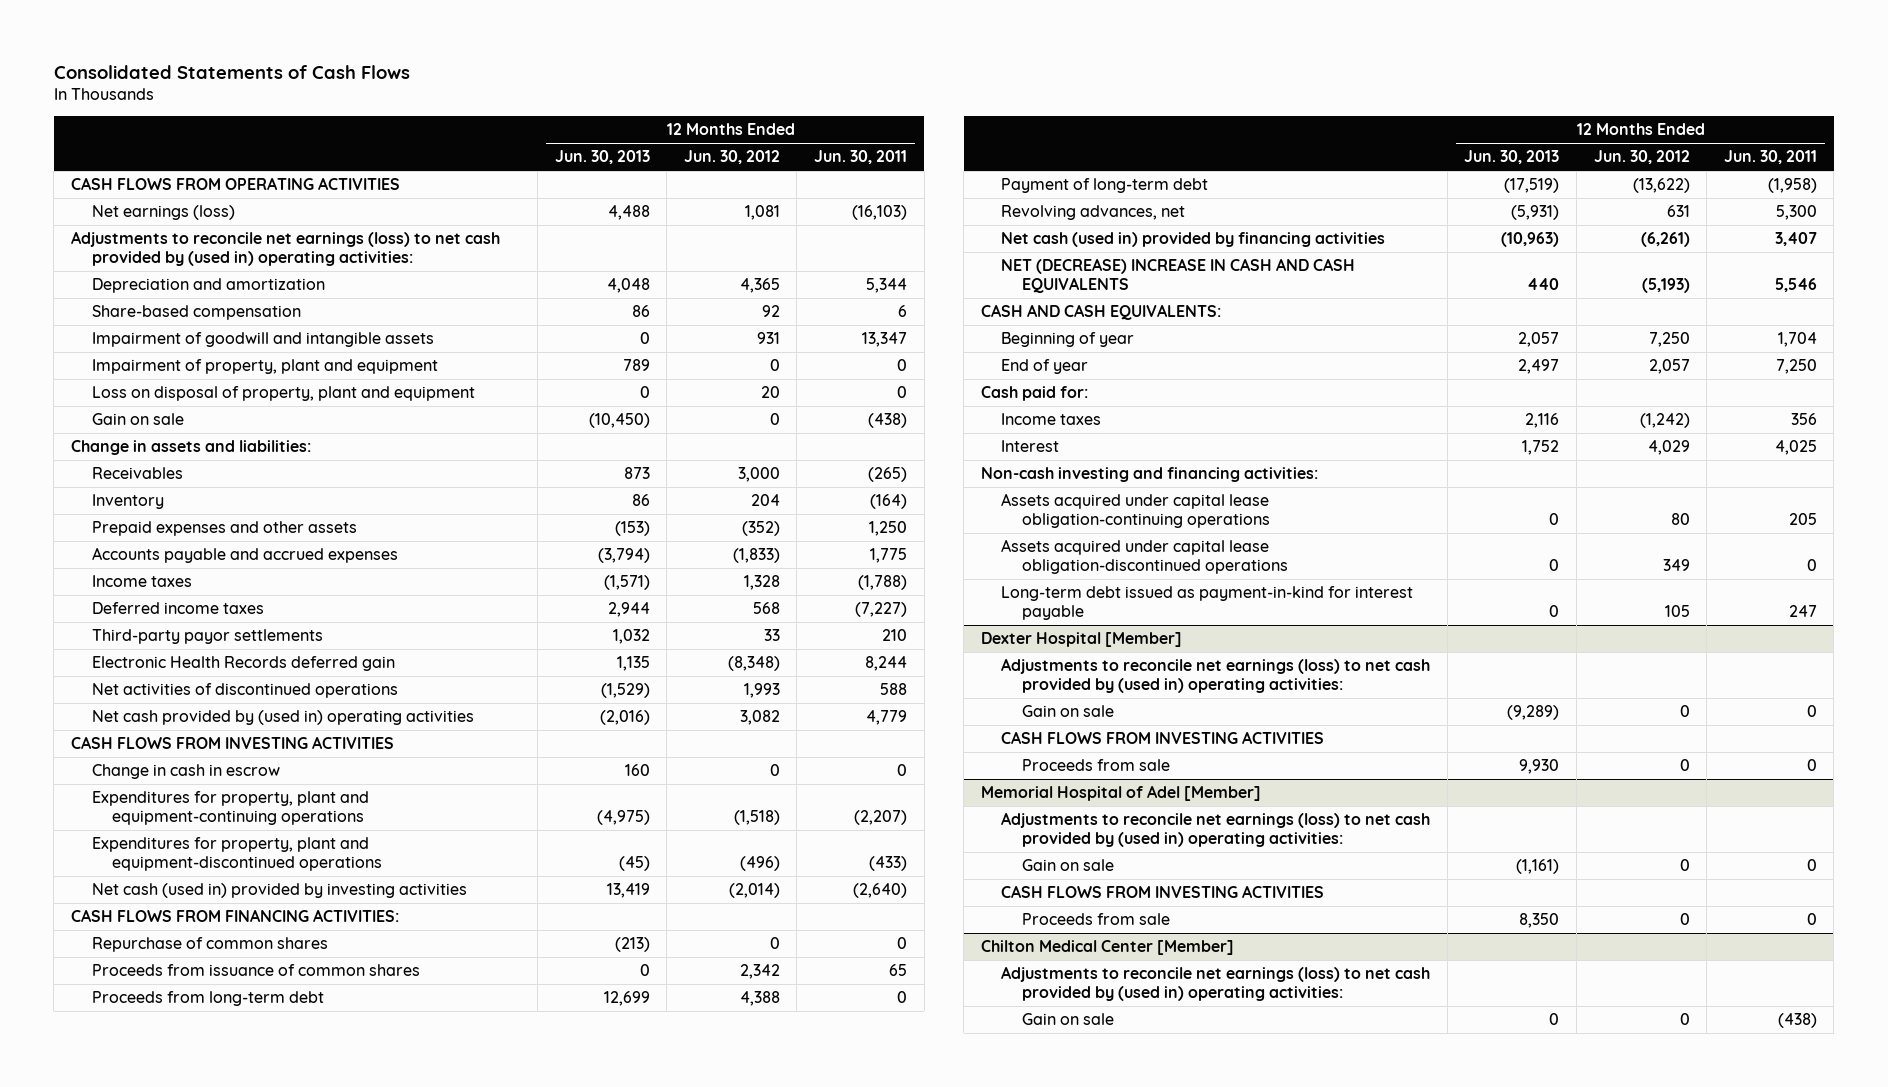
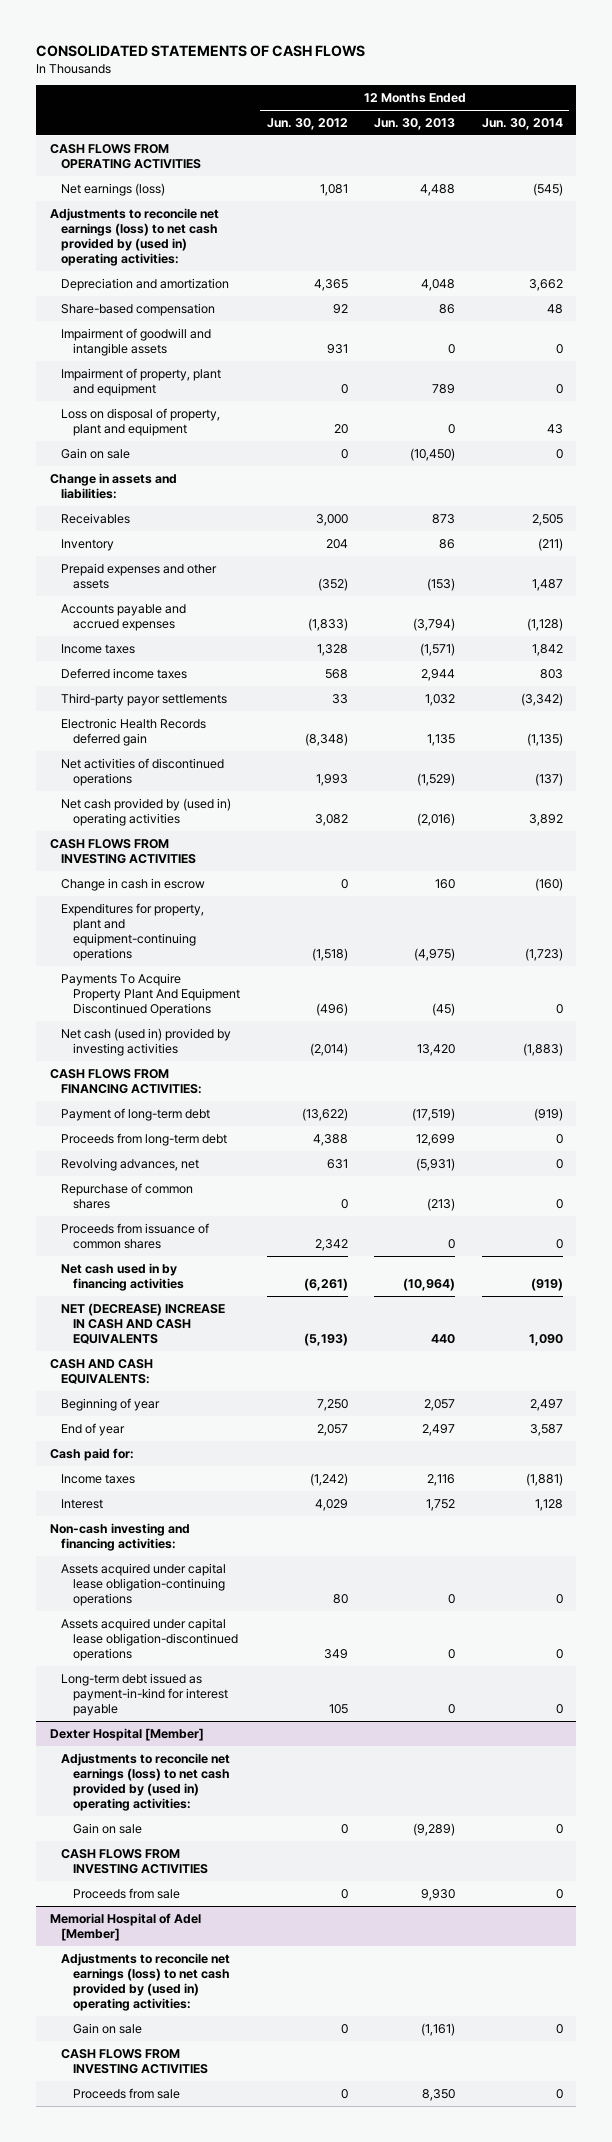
[53,64,410,79] Consolidated Statements of Cash Flows -> [36,44,366,57] CONSOLIDATED STATEMENTS OF CASH FLOWS
[813,150,907,165] Jun. 30, 2011 -> none
none -> [481,117,563,130] Jun. 30, 2014
[91,837,383,872] Expenditures for property, plant and equipment-discontinued operations -> [61,972,241,1016] Payments To Acquire Property Plant And Equipment Discontinued Operations
[606,883,650,899] 13,419 -> [417,1043,456,1056] 13,420
[91,991,324,1007] Proceeds from long-term debt -> [61,1132,228,1146] Proceeds from long-term debt
[91,937,328,953] Repurchase of common shares -> [61,1182,194,1209] Repurchase of common shares
[91,964,420,977] Proceeds from issuance of common shares -> [61,1222,210,1249] Proceeds from issuance of common shares
[1001,232,1386,248] Net cash (used in) provided by financing activities -> [61,1262,185,1291] Net cash used in by financing activities
[1501,232,1560,248] (10,963) -> [403,1277,456,1291] (10,964)
[980,940,1234,956] Chilton Medical Center [Member] -> none
[1001,966,1431,1002] Adjustments to reconcile net earnings (loss) to net cash provided by (used in) operating activities: -> none
[1021,1013,1114,1026] Gain on sale -> none

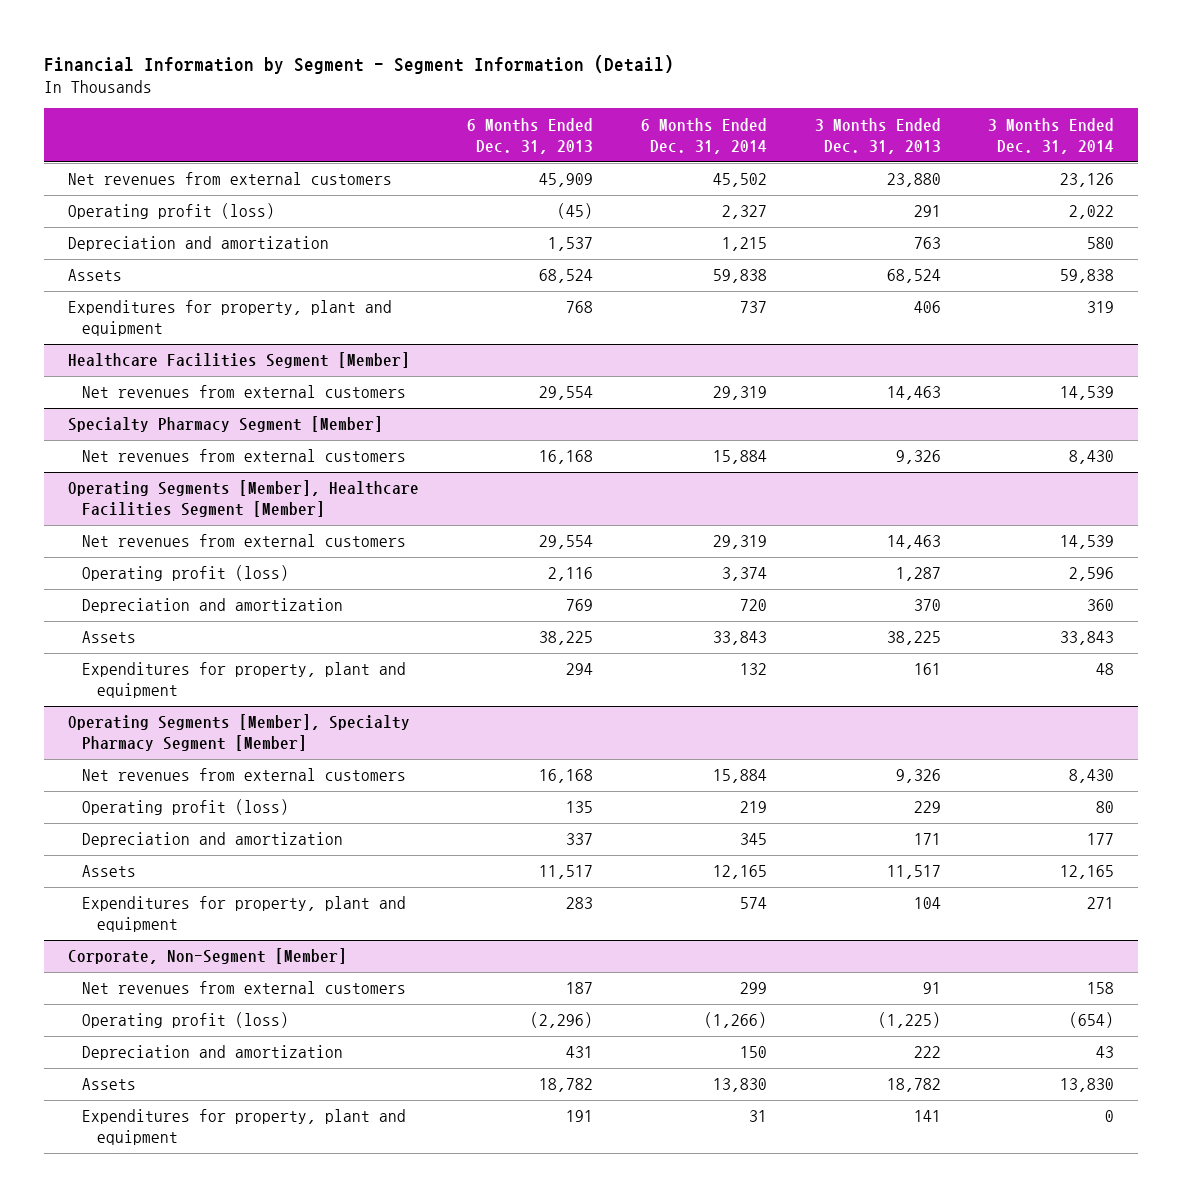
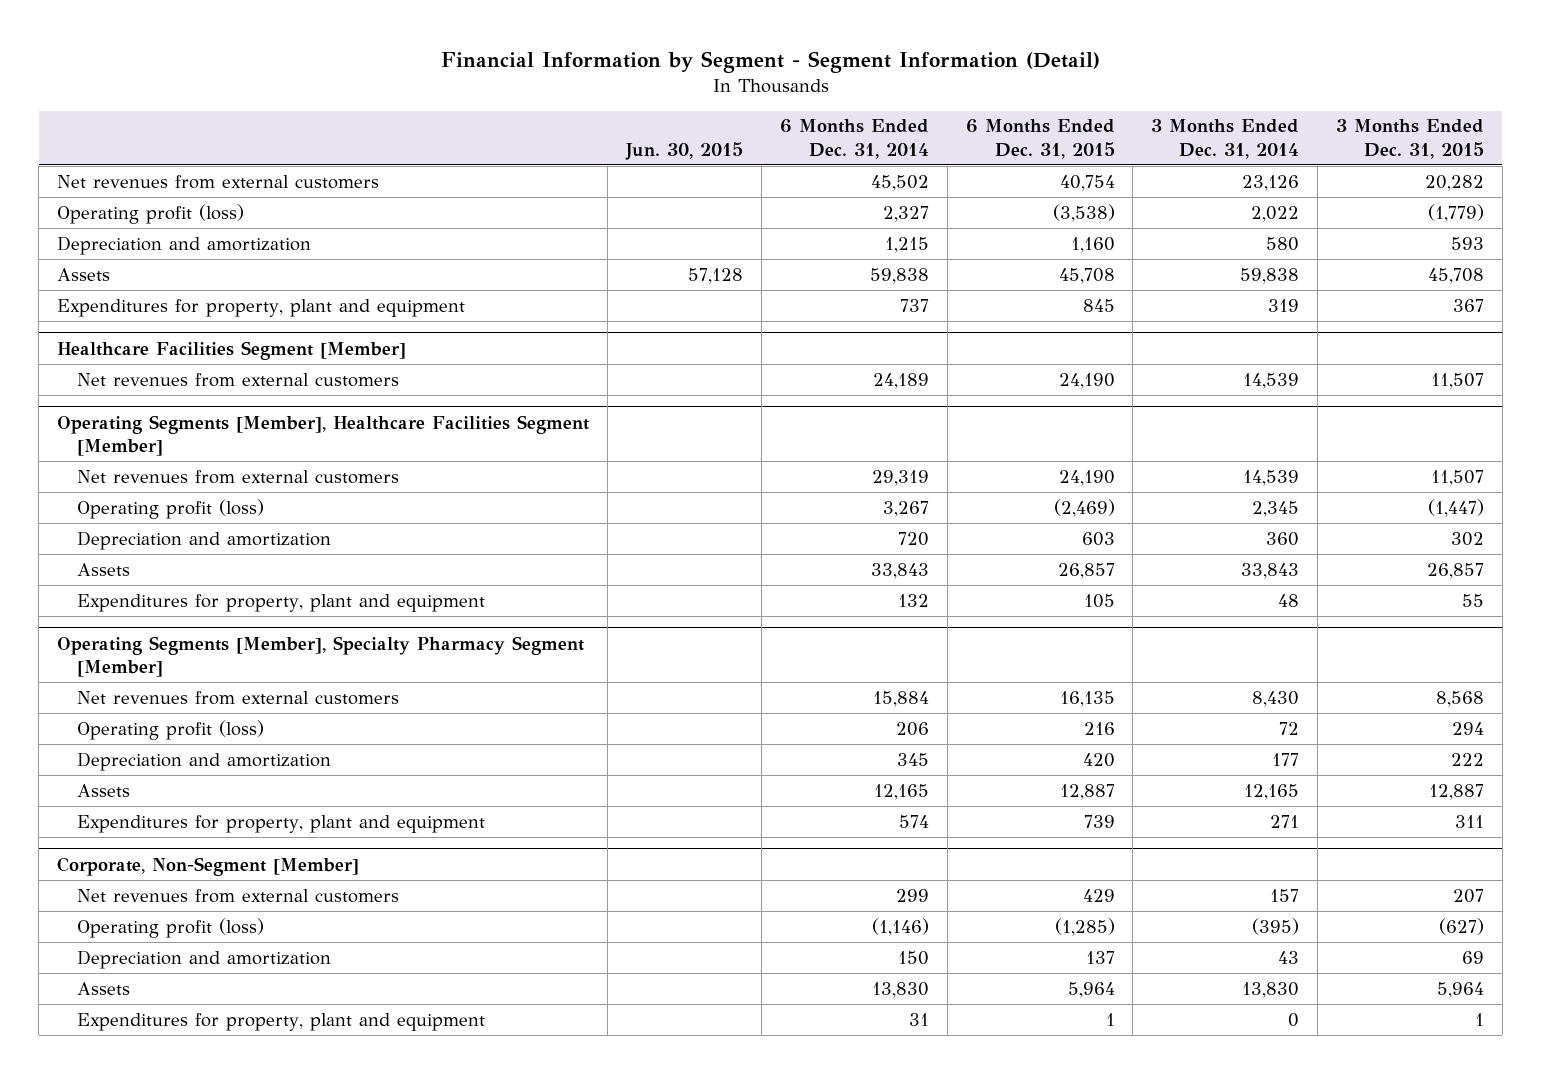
[467,117,594,154] 6 Months Ended Dec. 31, 2013 -> none
[814,117,941,154] 3 Months Ended Dec. 31, 2013 -> none
none -> [624,141,743,160] Jun. 30, 2015
none -> [965,119,1115,159] 6 Months Ended Dec. 31, 2015
none -> [1336,119,1485,159] 3 Months Ended Dec. 31, 2015
[68,416,384,433] Specialty Pharmacy Segment [Member] -> none
[82,449,407,463] Net revenues from external customers -> none
[712,386,767,401] 29,319 -> [872,372,929,389] 24,189
[721,567,767,582] 3,374 -> [882,500,929,517] 3,267
[1069,567,1115,582] 2,596 -> [1252,500,1300,517] 2,345
[739,801,767,814] 219 -> [895,721,929,736] 206
[1096,801,1115,814] 80 -> [1279,721,1300,735] 72
[1087,982,1115,995] 158 -> [1270,888,1300,902] 157
[703,1012,767,1029] (1,266) -> [871,917,929,936] (1,146)
[1069,1012,1115,1029] (654) -> [1252,917,1300,935] (395)

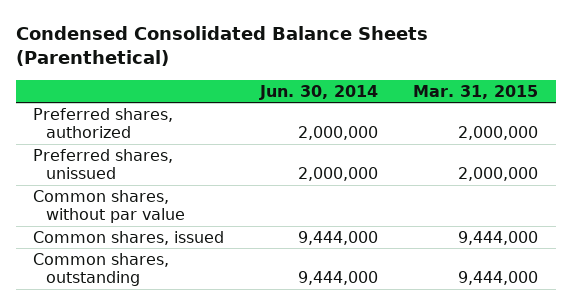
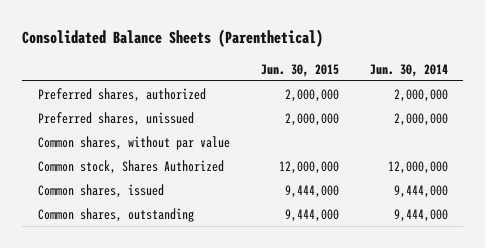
[15,26,428,67] Condensed Consolidated Balance Sheets (Parenthetical) -> [21,29,323,48] Consolidated Balance Sheets (Parenthetical)
[412,85,538,100] Mar. 31, 2015 -> none
none -> [260,63,339,77] Jun. 30, 2015
none -> [37,159,224,174] Common stock, Shares Authorized

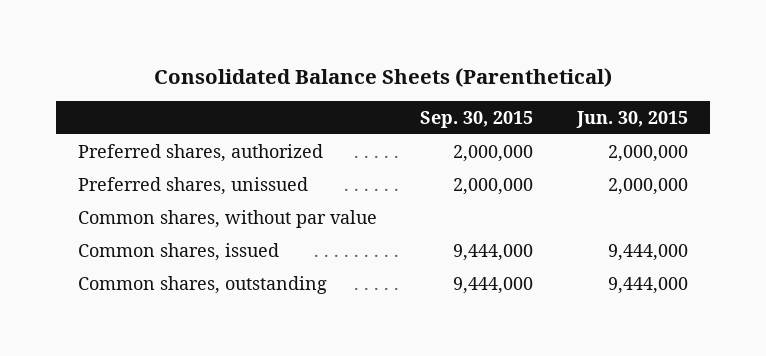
[369,63,448,77] Jun. 30, 2014 -> none
none -> [420,111,534,129] Sep. 30, 2015
[37,159,224,174] Common stock, Shares Authorized -> none

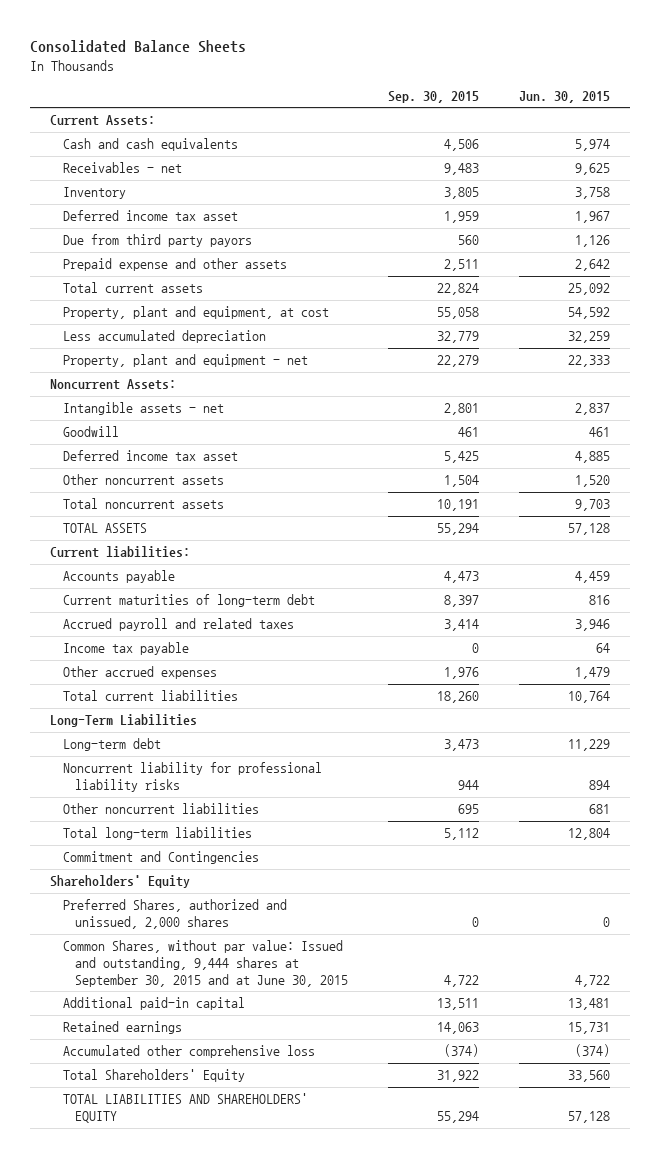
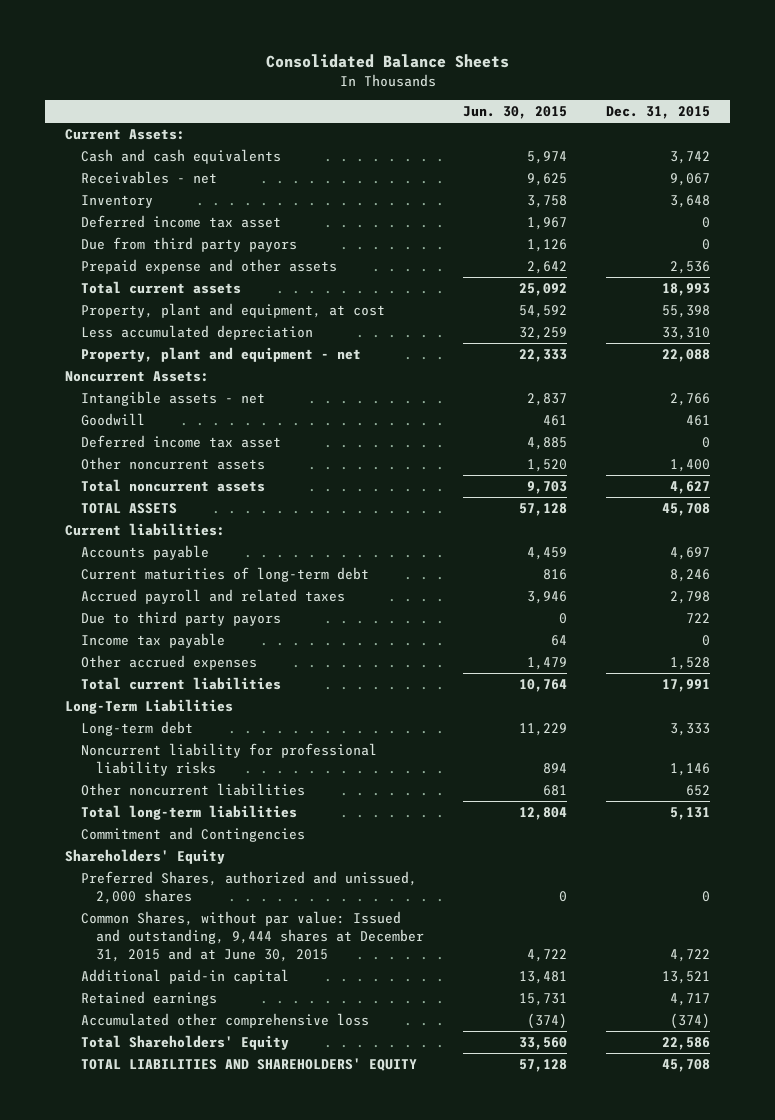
[388,90,480,103] Sep. 30, 2015 -> none
none -> [606,105,711,119] Dec. 31, 2015
none -> [80,610,281,626] Due to third party payors
[62,940,348,987] Common Shares, without par value: Issued and outstanding, 9,444 shares at September 30, 2015 and at June 30, 2015 -> [80,910,425,963] Common Shares, without par value: Issued and outstanding, 9,444 shares at December 31, 2015 and at June 30, 2015

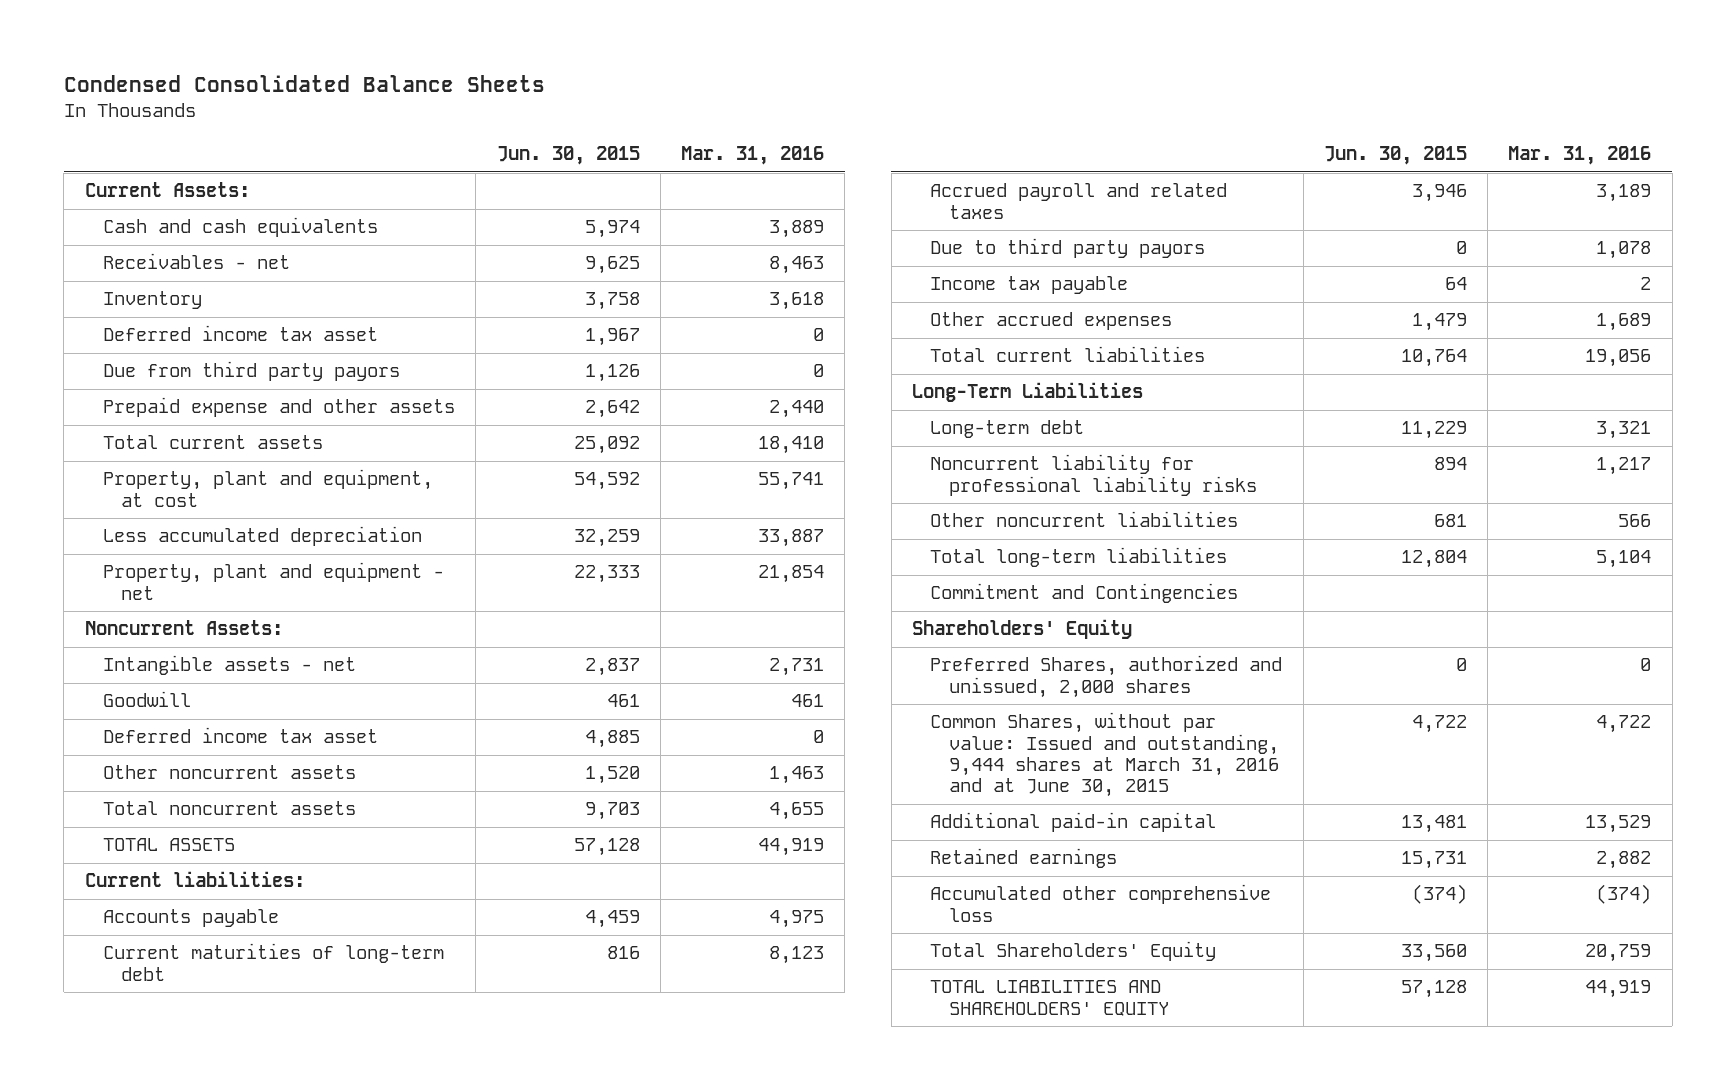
[265,54,509,69] Consolidated Balance Sheets -> [63,75,545,93] Condensed Consolidated Balance Sheets
[606,105,711,119] Dec. 31, 2015 -> none
none -> [681,146,825,166] Mar. 31, 2016
[80,910,425,963] Common Shares, without par value: Issued and outstanding, 9,444 shares at December 31, 2015 and at June 30, 2015 -> [930,712,1279,798] Common Shares, without par value: Issued and outstanding, 9,444 shares at March 31, 2016 and at June 30, 2015

